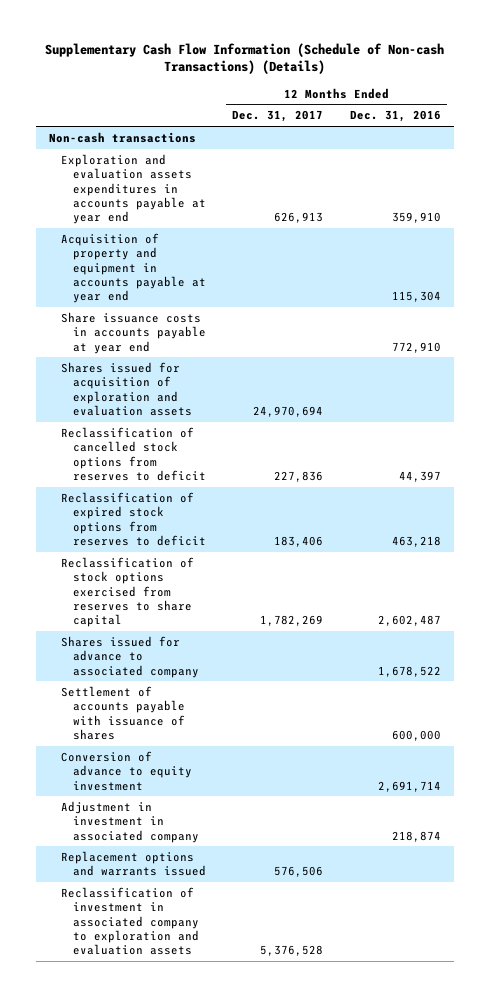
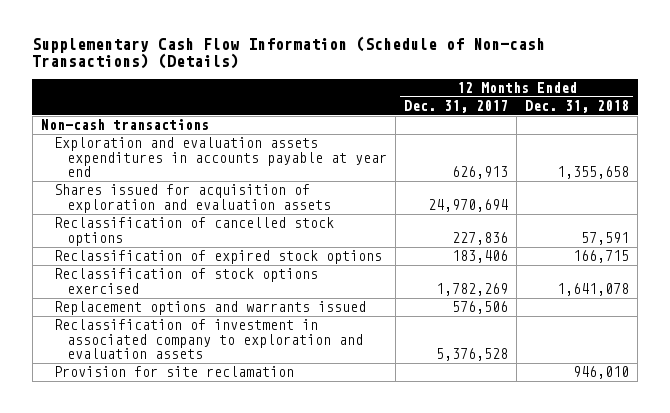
[349,110,441,123] Dec. 31, 2016 -> none
none -> [525,99,630,113] Dec. 31, 2018
[60,232,206,304] Acquisition of property and equipment in accounts payable at year end -> none
[60,311,206,354] Share issuance costs in accounts payable at year end -> none
[60,635,199,678] Shares issued for advance to associated company -> none
[60,685,185,741] Settlement of accounts payable with issuance of shares -> none
[60,750,192,791] Conversion of advance to equity investment -> none
[60,800,199,843] Adjustment in investment in associated company -> none
[60,426,206,482] Reclassification of cancelled stock options from reserves to deficit -> [53,217,334,246] Reclassification of cancelled stock options
[60,491,206,547] Reclassification of expired stock options from reserves to deficit -> [53,250,382,265] Reclassification of expired stock options
[60,556,194,628] Reclassification of stock options exercised from reserves to share capital -> [53,268,318,294] Reclassification of stock options exercised
none -> [53,366,294,378] Provision for site reclamation

